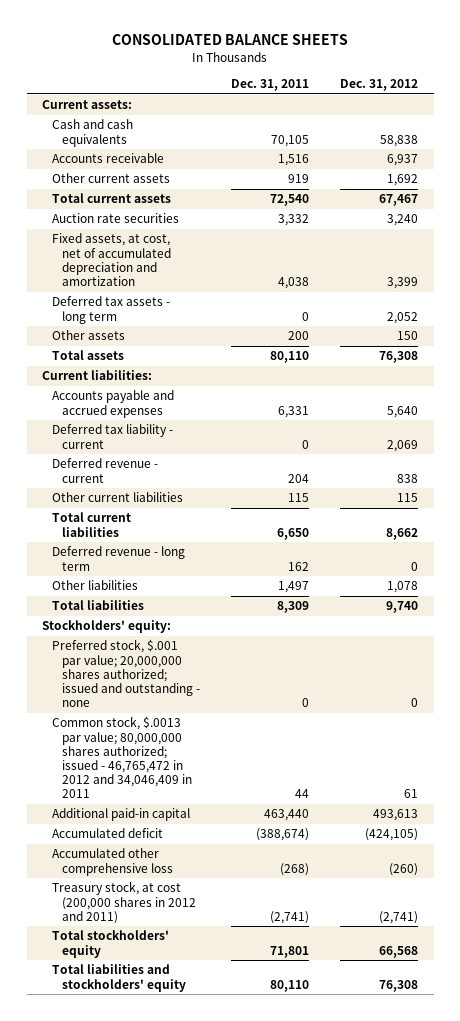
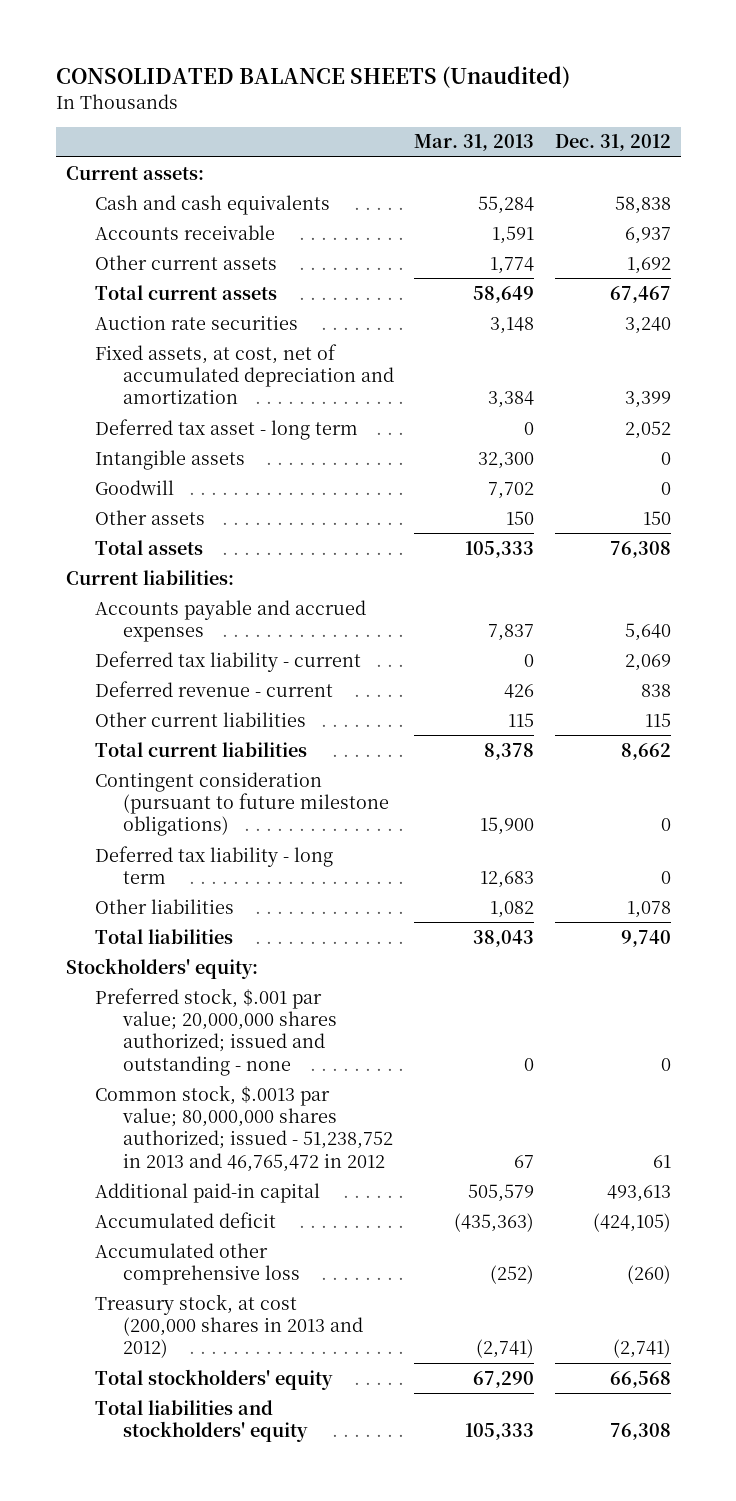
[112,34,349,46] CONSOLIDATED BALANCE SHEETS -> [55,66,570,89] CONSOLIDATED BALANCE SHEETS (Unaudited)
[230,79,309,92] Dec. 31, 2011 -> none
none -> [414,134,535,152] Mar. 31, 2013
[51,296,170,324] Deferred tax assets - long term -> [94,418,358,440] Deferred tax asset - long term
none -> [94,449,245,470] Intangible assets
none -> [94,479,174,495] Goodwill
none -> [94,771,390,837] Contingent consideration (pursuant to future milestone obligations)
[51,546,185,571] Deferred revenue - long term -> [94,845,333,884] Deferred tax liability - long term
[51,716,192,799] Common stock, $.0013 par value; 80,000,000 shares authorized; issued - 46,765,472 in 2012 and 34,046,409 in 2011 -> [94,1084,394,1172] Common stock, $.0013 par value; 80,000,000 shares authorized; issued - 51,238,752 in 2013 and 46,765,472 in 2012
[51,881,196,924] Treasury stock, at cost (200,000 shares in 2012 and 2011) -> [94,1293,364,1359] Treasury stock, at cost (200,000 shares in 2013 and 2012)

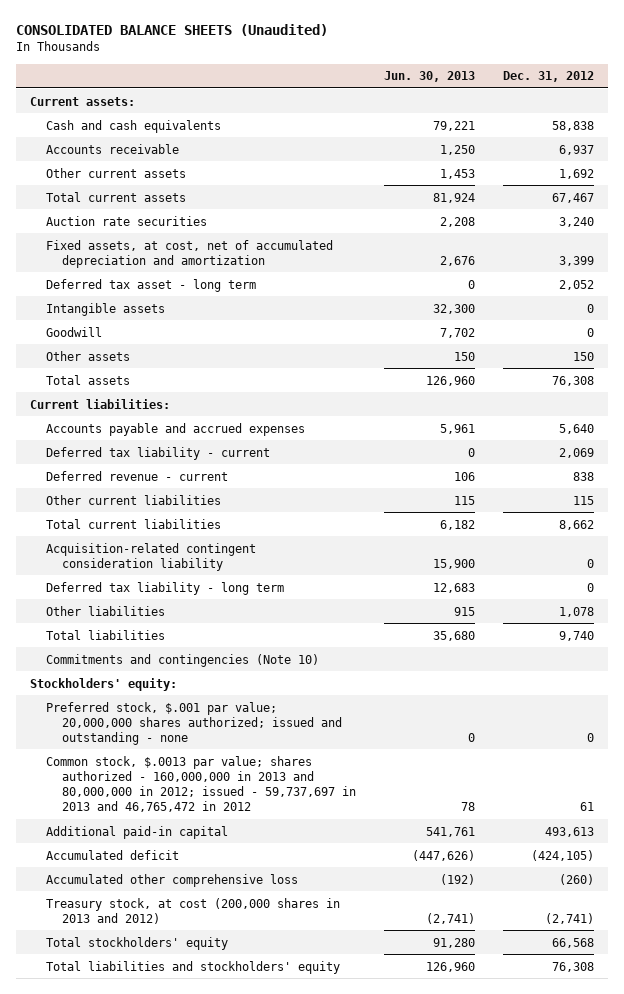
[414,134,535,152] Mar. 31, 2013 -> none
none -> [383,71,475,83] Jun. 30, 2013
[94,771,390,837] Contingent consideration (pursuant to future milestone obligations) -> none
none -> [45,542,256,571] Acquisition-related contingent consideration liability
none -> [45,653,319,667] Commitments and contingencies (Note 10)
[94,1084,394,1172] Common stock, $.0013 par value; 80,000,000 shares authorized; issued - 51,238,752 in 2013 and 46,765,472 in 2012 -> [45,755,356,812] Common stock, $.0013 par value; shares authorized - 160,000,000 in 2013 and 80,000,000 in 2012; issued - 59,737,697 in 2013 and 46,765,472 in 2012

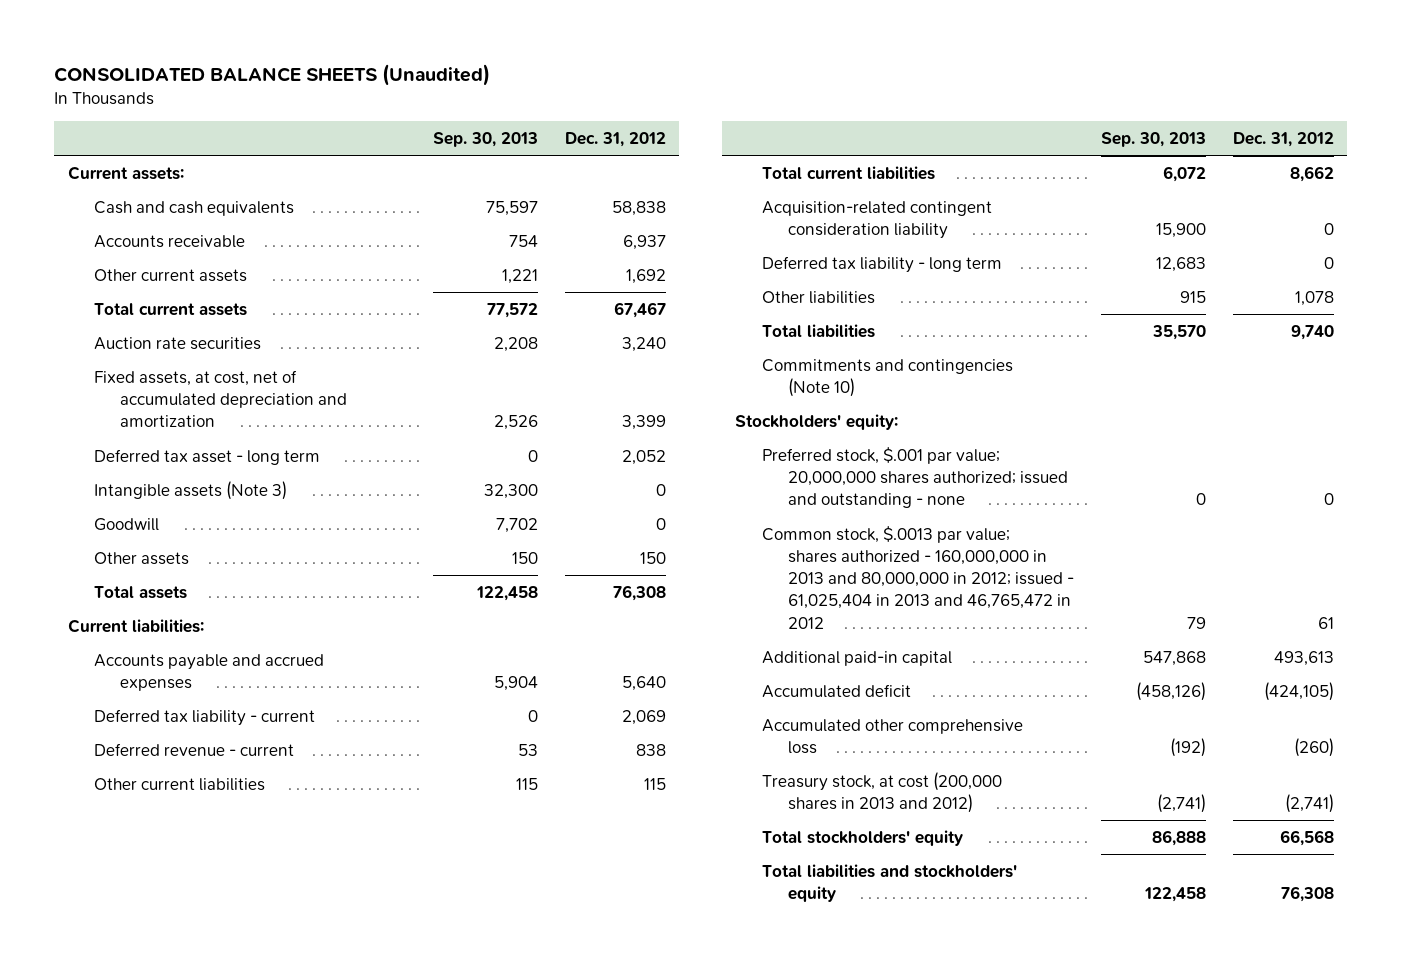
[383,71,475,83] Jun. 30, 2013 -> none
none -> [433,131,539,147] Sep. 30, 2013
[45,302,165,316] Intangible assets -> [93,480,287,500] Intangible assets (Note 3)
[45,755,356,812] Common stock, $.0013 par value; shares authorized - 160,000,000 in 2013 and 80,000,000 in 2012; issued - 59,737,697 in 2013 and 46,765,472 in 2012 -> [761,525,1075,629] Common stock, $.0013 par value; shares authorized - 160,000,000 in 2013 and 80,000,000 in 2012; issued - 61,025,404 in 2013 and 46,765,472 in 2012

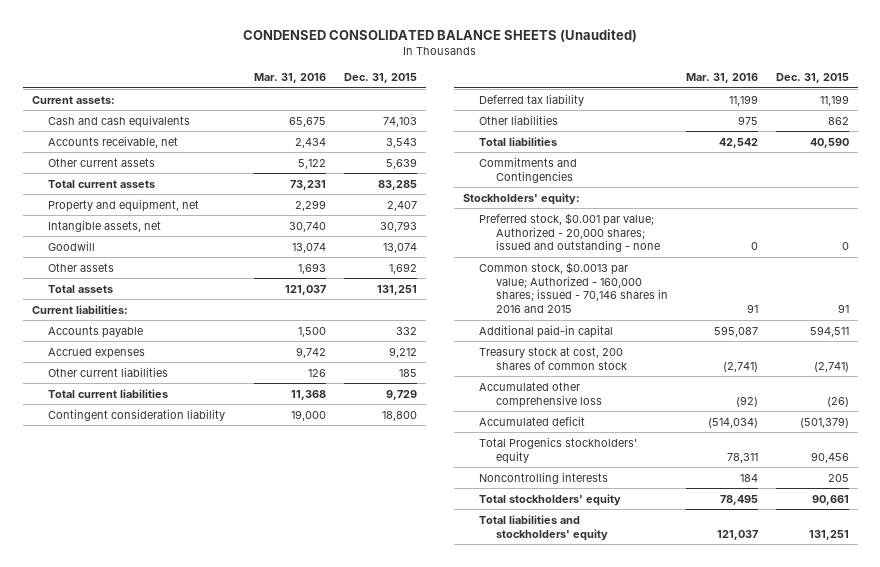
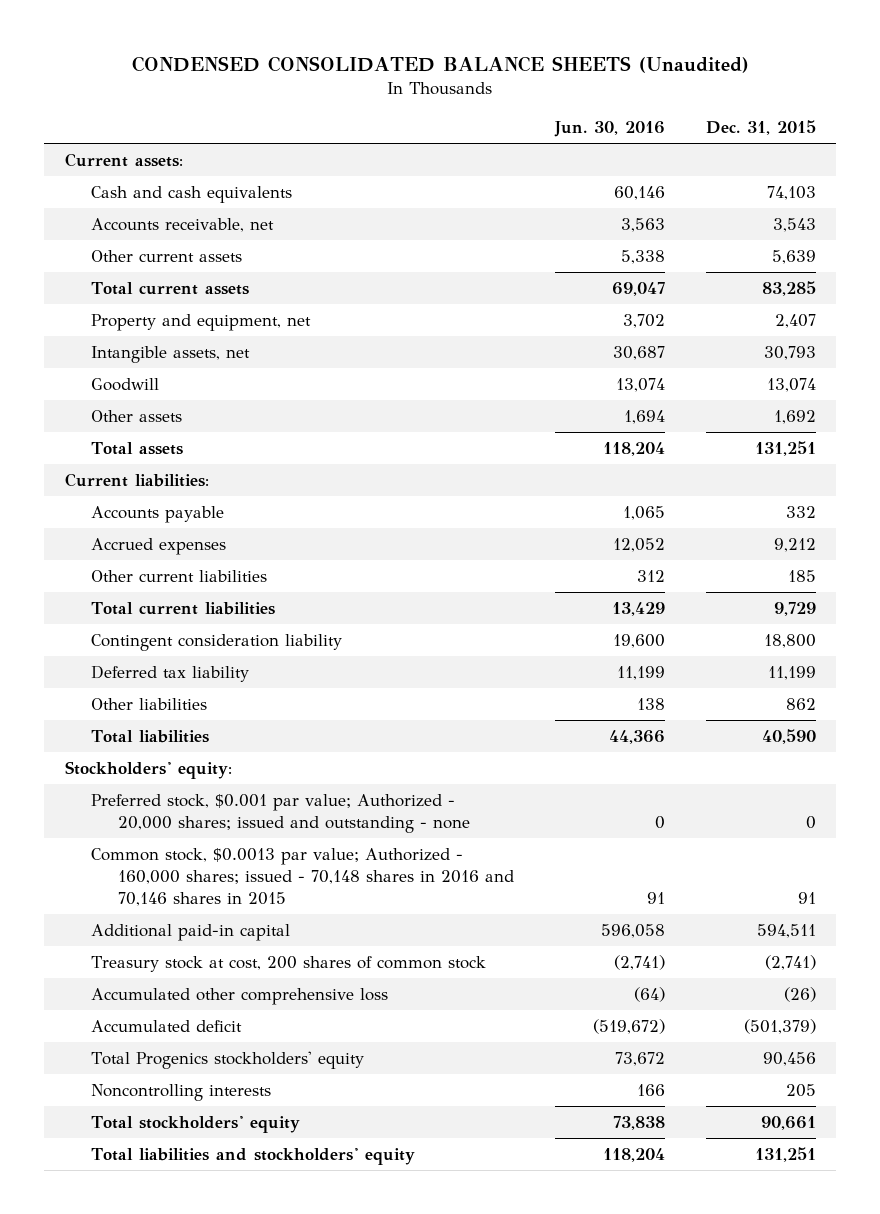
[254,72,327,83] Mar. 31, 2016 -> none
none -> [553,121,665,138] Jun. 30, 2016
[479,156,578,183] Commitments and Contingencies -> none
[479,261,668,314] Common stock, $0.0013 par value; Authorized - 160,000 shares; issued - 70,146 shares in 2016 and 2015 -> [91,847,514,907] Common stock, $0.0013 par value; Authorized - 160,000 shares; issued - 70,148 shares in 2016 and 70,146 shares in 2015

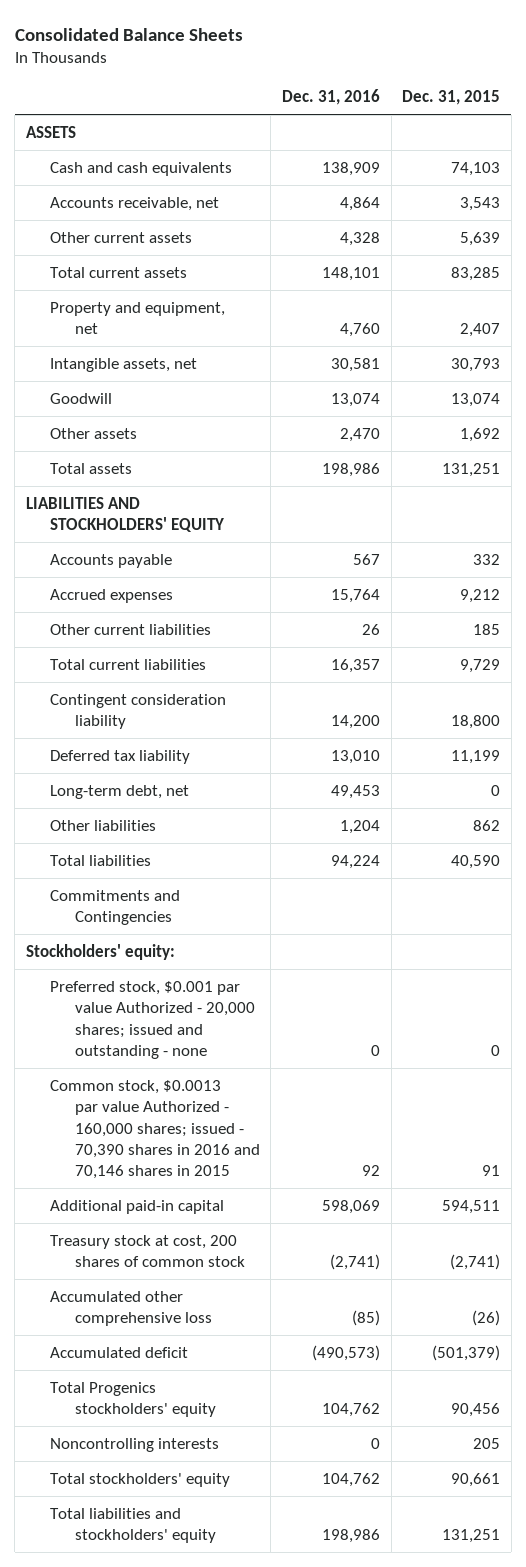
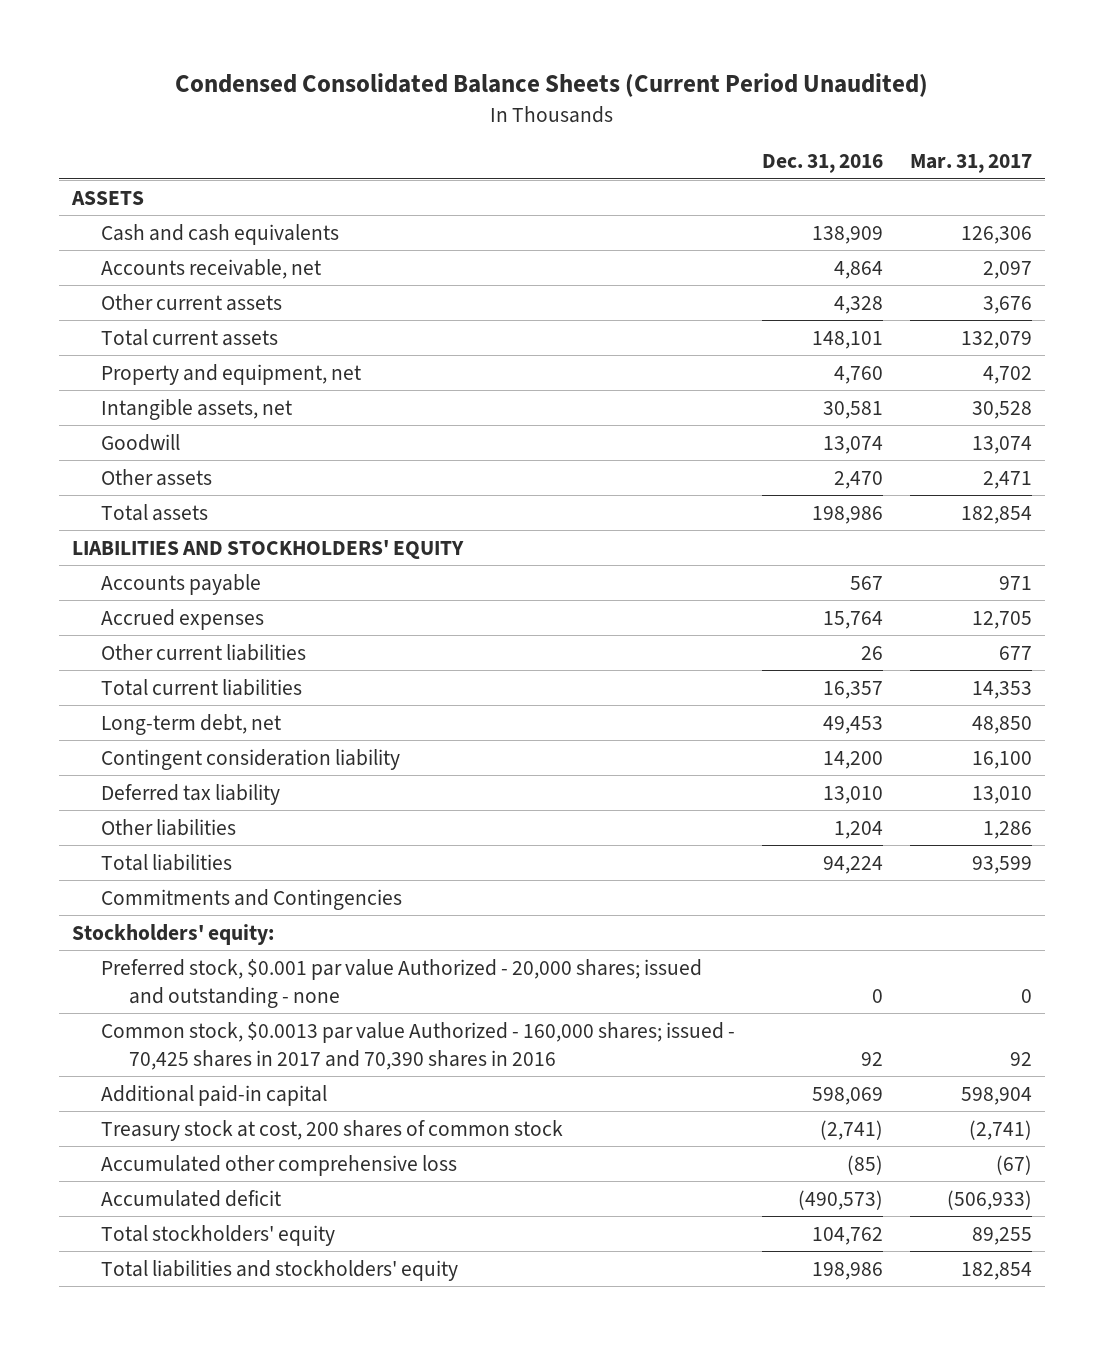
[14,27,243,41] Consolidated Balance Sheets -> [174,73,928,98] Condensed Consolidated Balance Sheets (Current Period Unaudited)
[402,90,501,106] Dec. 31, 2015 -> none
none -> [909,154,1032,174] Mar. 31, 2017
[50,784,190,799] Long-term debt, net -> [100,713,281,735] Long-term debt, net
[50,1079,260,1180] Common stock, $0.0013 par value Authorized - 160,000 shares; issued - 70,390 shares in 2016 and 70,146 shares in 2015 -> [100,1021,735,1070] Common stock, $0.0013 par value Authorized - 160,000 shares; issued - 70,425 shares in 2017 and 70,390 shares in 2016
[50,1381,216,1418] Total Progenics stockholders' equity -> none
[50,1437,220,1452] Noncontrolling interests -> none

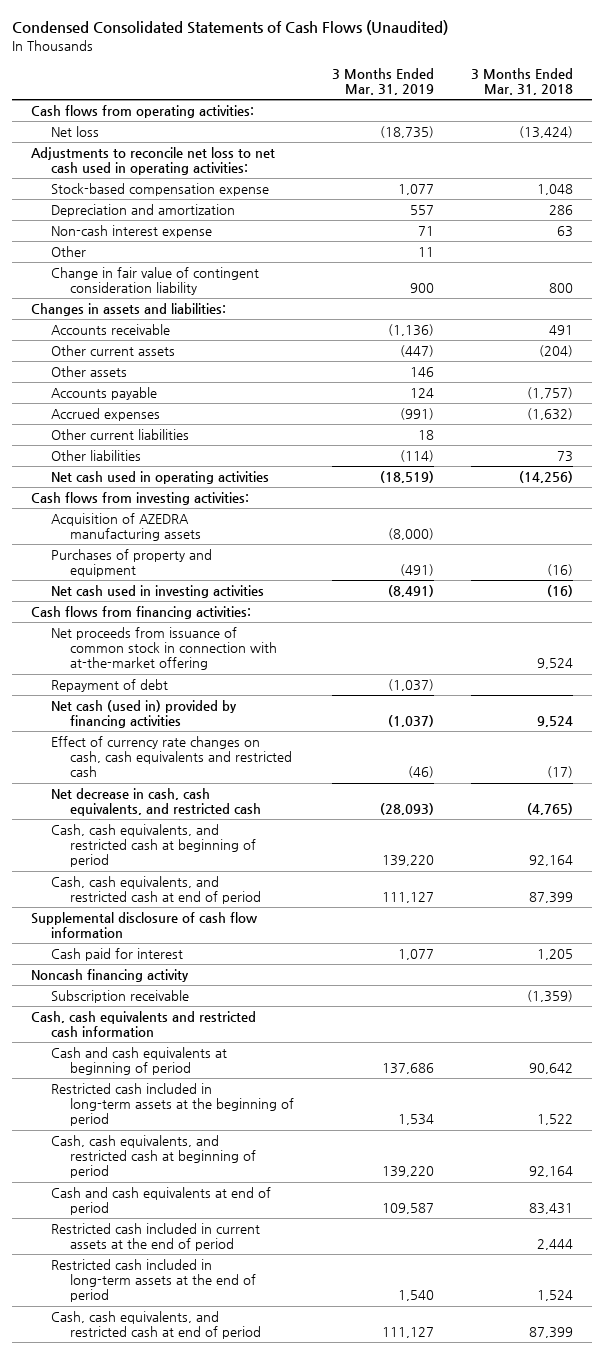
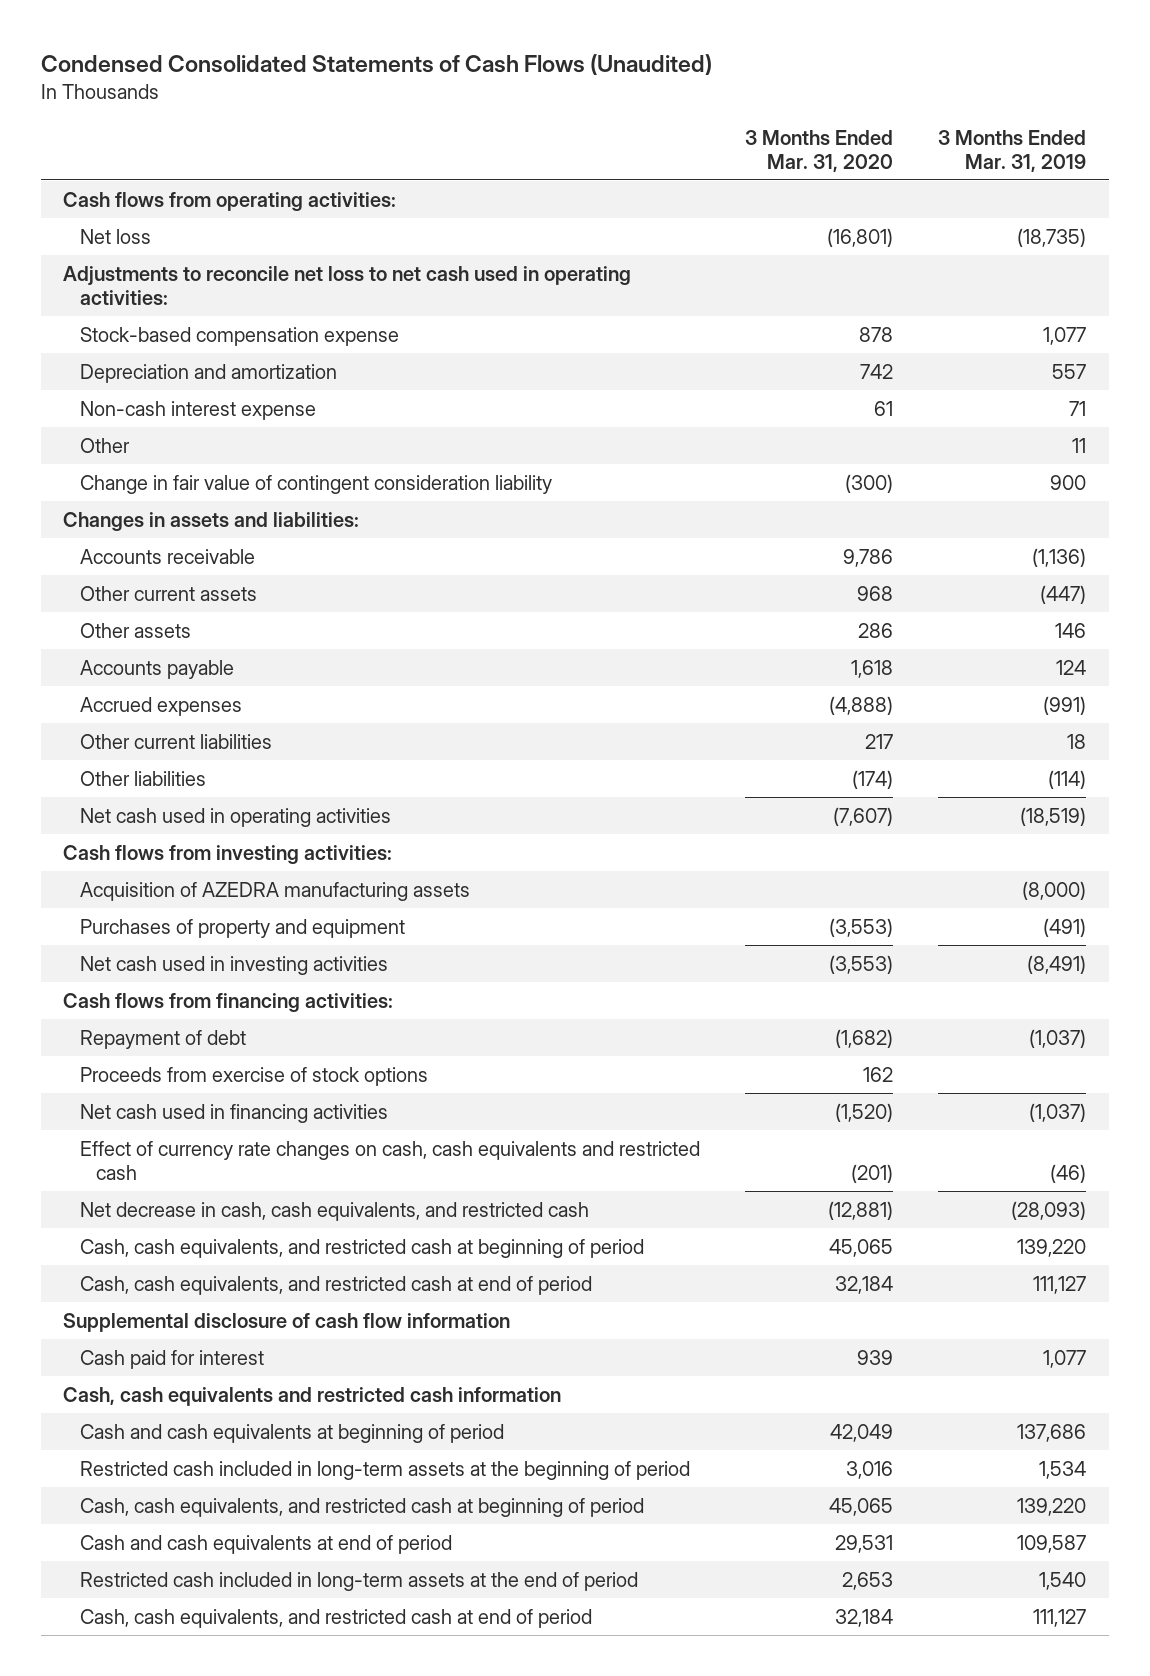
[471,67,574,95] 3 Months Ended Mar. 31, 2018 -> none
none -> [745,129,894,172] 3 Months Ended Mar. 31, 2020
[50,627,278,671] Net proceeds from issuance of common stock in connection with at-the-market offering -> none
none -> [79,1066,428,1086] Proceeds from exercise of stock options
[50,700,237,729] Net cash (used in) provided by financing activities -> [79,1103,388,1123] Net cash used in financing activities
[30,969,189,983] Noncash financing activity -> none
[50,990,189,1004] Subscription receivable -> none
[50,1223,260,1252] Restricted cash included in current assets at the end of period -> none

